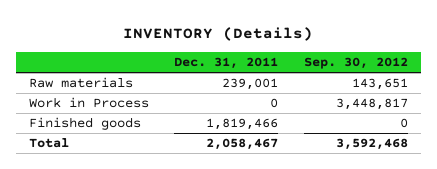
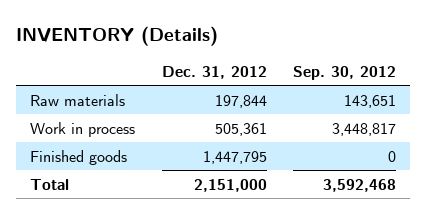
[174,57,279,70] Dec. 31, 2011 -> none
none -> [161,65,267,79] Dec. 31, 2012
[28,97,149,109] Work in Process -> [29,121,135,137] Work in process

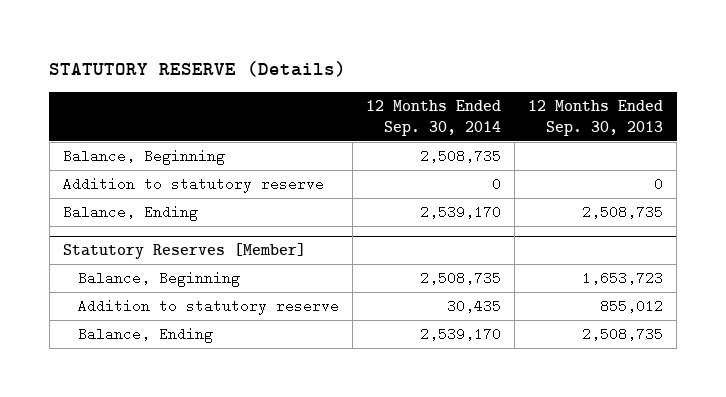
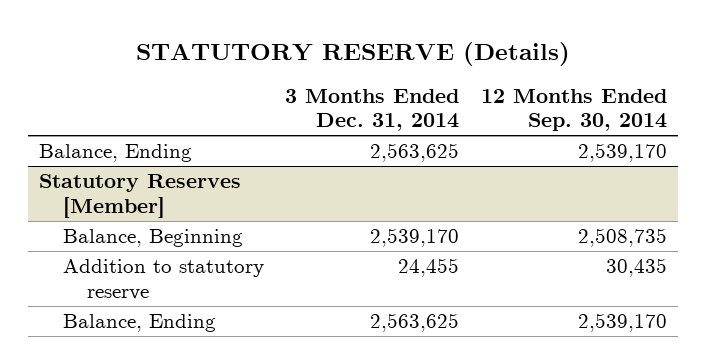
[528,100,664,137] 12 Months Ended Sep. 30, 2013 -> none
none -> [285,88,460,132] 3 Months Ended Dec. 31, 2014
[62,148,225,165] Balance, Beginning -> none
[62,176,324,193] Addition to statutory reserve -> none

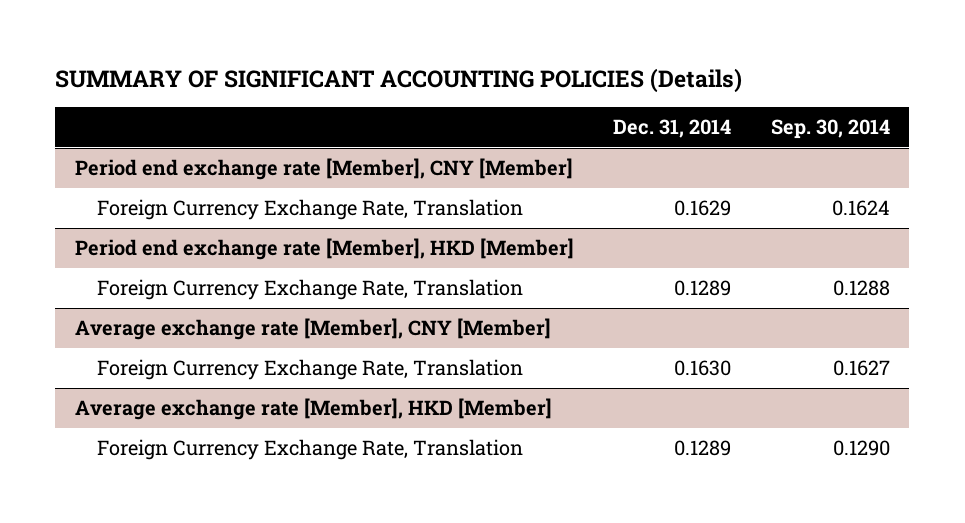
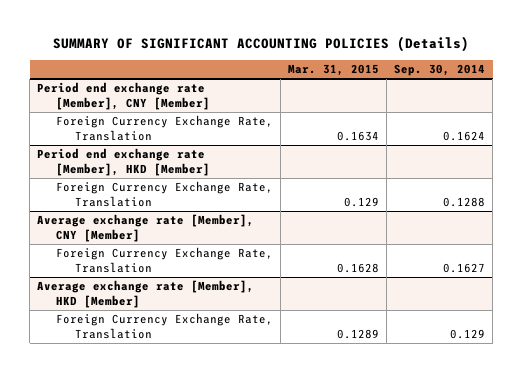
[613,118,732,138] Dec. 31, 2014 -> none
none -> [288,64,380,77] Mar. 31, 2015
[832,440,890,457] 0.1290 -> [450,328,486,339] 0.129

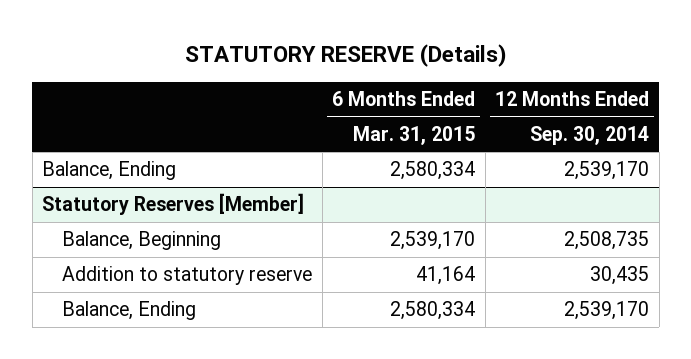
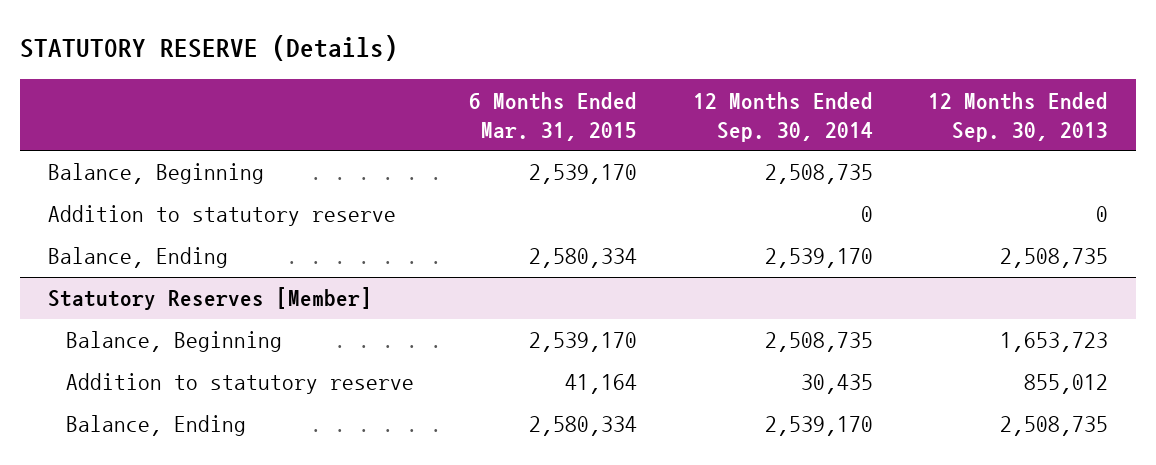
none -> [927,91,1108,142] 12 Months Ended Sep. 30, 2013
none -> [48,163,265,185] Balance, Beginning
none -> [48,205,397,227] Addition to statutory reserve

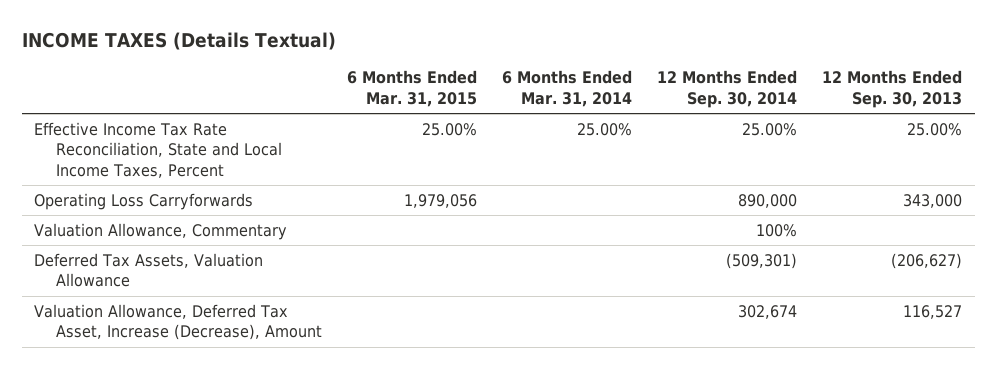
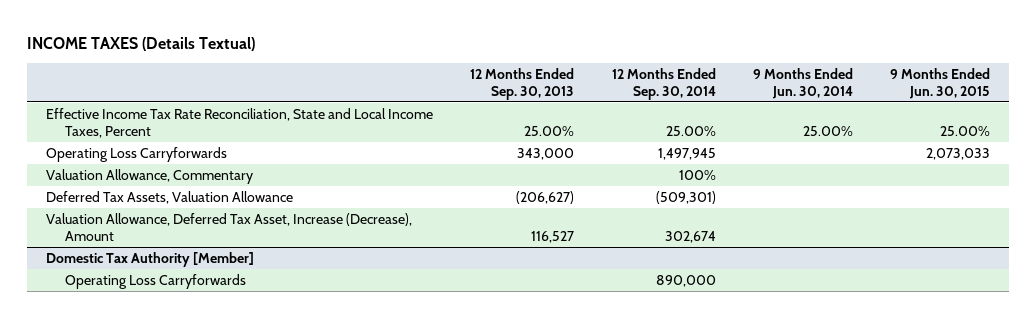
[346,70,477,107] 6 Months Ended Mar. 31, 2015 -> none
[502,70,633,107] 6 Months Ended Mar. 31, 2014 -> none
none -> [752,67,853,99] 9 Months Ended Jun. 30, 2014
none -> [890,67,991,99] 9 Months Ended Jun. 30, 2015
[738,193,798,208] 890,000 -> [657,147,716,160] 1,497,945
none -> [46,251,255,267] Domestic Tax Authority [Member]
none -> [64,273,246,289] Operating Loss Carryforwards

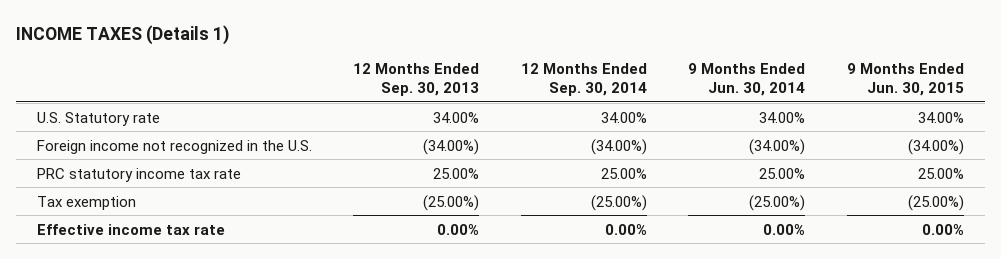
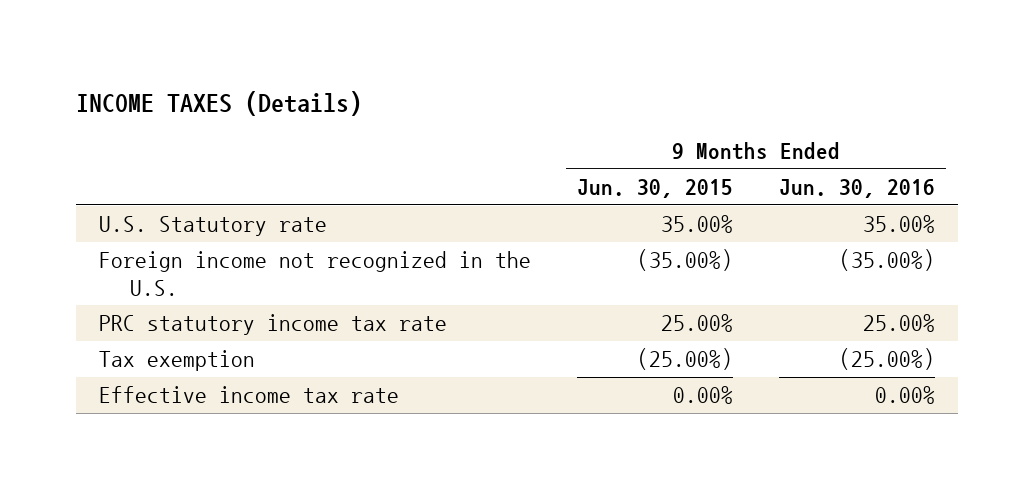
[16,24,230,45] INCOME TAXES (Details 1) -> [76,90,363,116] INCOME TAXES (Details)
[353,63,480,96] 12 Months Ended Sep. 30, 2013 -> none
[520,63,647,96] 12 Months Ended Sep. 30, 2014 -> none
[688,63,806,96] 9 Months Ended Jun. 30, 2014 -> none
none -> [778,178,935,198] Jun. 30, 2016
[917,111,964,123] 34.00% -> [661,214,734,233] 35.00%
[907,138,964,155] (34.00%) -> [637,248,734,271] (35.00%)

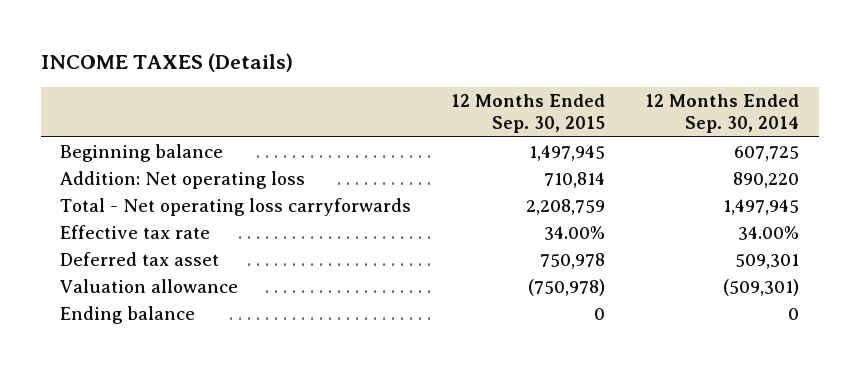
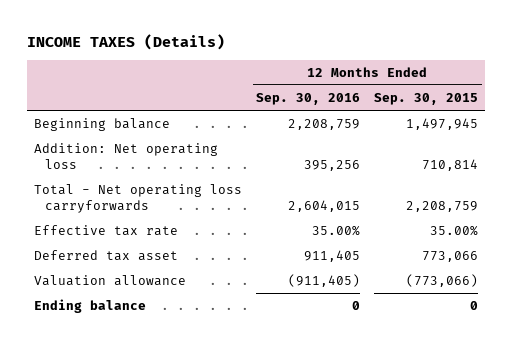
[644,94,799,134] 12 Months Ended Sep. 30, 2014 -> none
none -> [256,93,361,106] Sep. 30, 2016
[544,225,606,240] 34.00% -> [430,225,479,237] 35.00%
[540,252,606,269] 750,978 -> [422,251,479,263] 773,066
[528,278,606,296] (750,978) -> [406,274,479,288] (773,066)

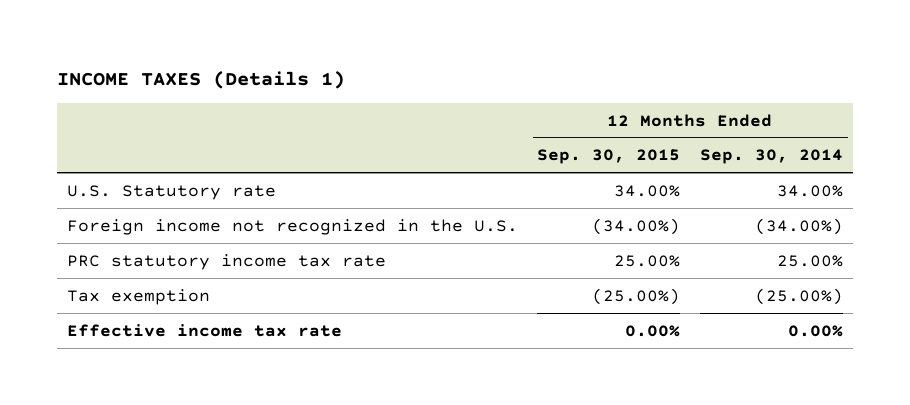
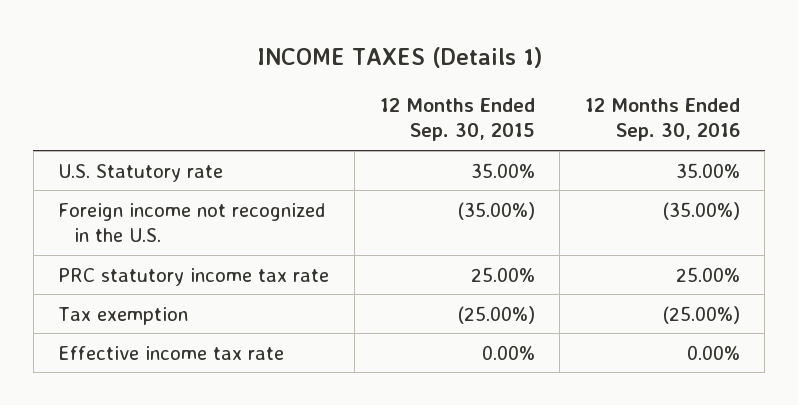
[699,149,843,165] Sep. 30, 2014 -> none
none -> [584,97,740,142] 12 Months Ended Sep. 30, 2016
[614,184,681,197] 34.00% -> [470,162,535,178] 35.00%
[592,217,681,235] (34.00%) -> [457,201,535,220] (35.00%)

